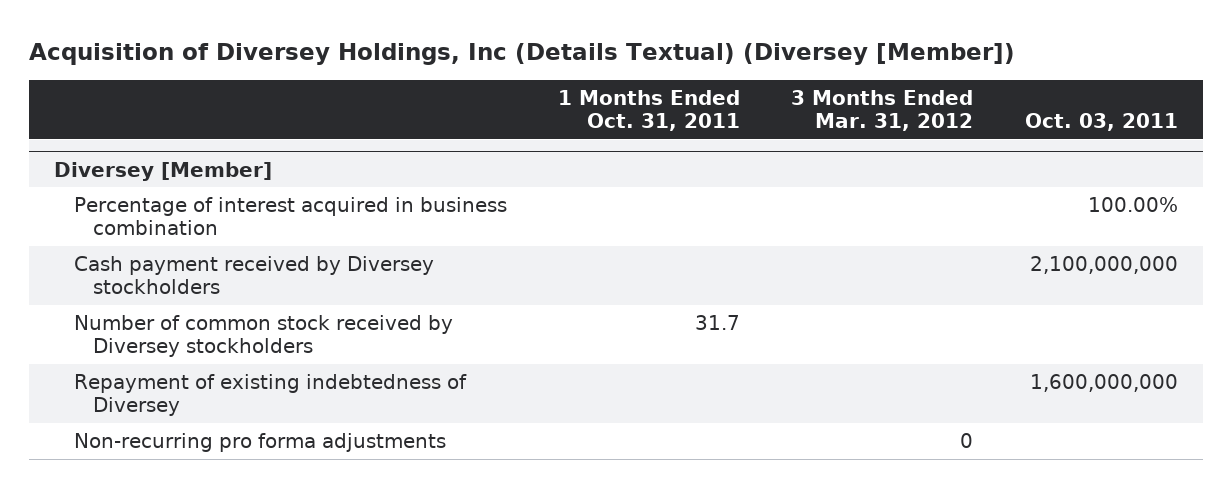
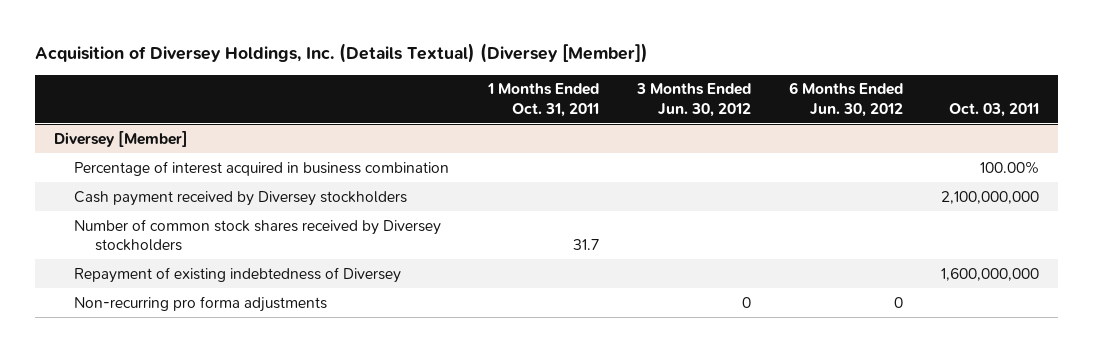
[28,42,1015,65] Acquisition of Diversey Holdings, Inc (Details Textual) (Diversey [Member]) -> [35,43,649,64] Acquisition of Diversey Holdings, Inc. (Details Textual) (Diversey [Member])
[791,90,974,132] 3 Months Ended Mar. 31, 2012 -> none
none -> [635,83,751,117] 3 Months Ended Jun. 30, 2012
none -> [789,82,904,117] 6 Months Ended Jun. 30, 2012
[73,315,453,358] Number of common stock received by Diversey stockholders -> [74,218,442,252] Number of common stock shares received by Diversey stockholders

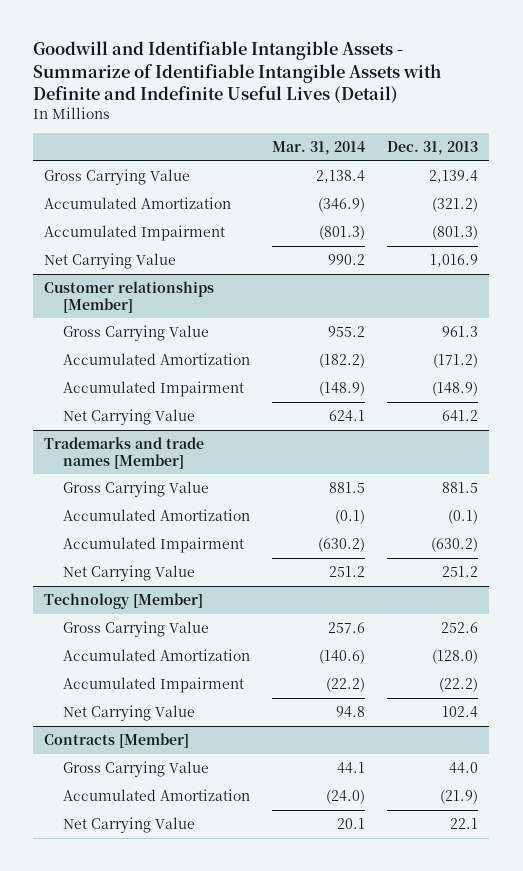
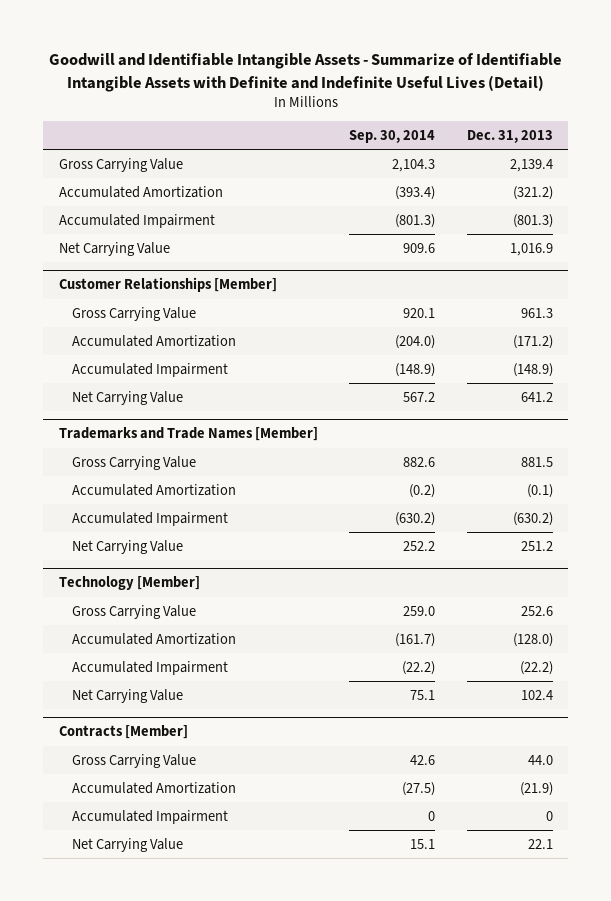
[271,141,365,156] Mar. 31, 2014 -> none
none -> [349,130,436,144] Sep. 30, 2014
[44,281,215,313] Customer relationships [Member] -> [58,277,277,293] Customer Relationships [Member]
[44,437,205,469] Trademarks and trade names [Member] -> [58,427,318,442] Trademarks and Trade Names [Member]
none -> [72,809,229,824] Accumulated Impairment

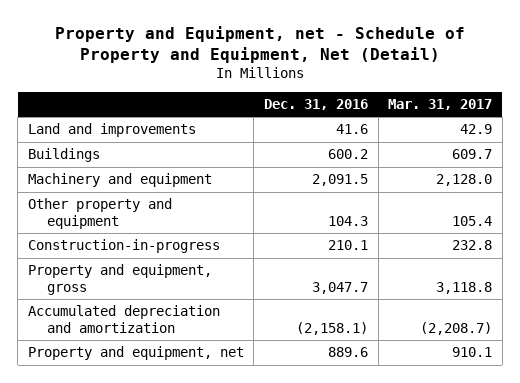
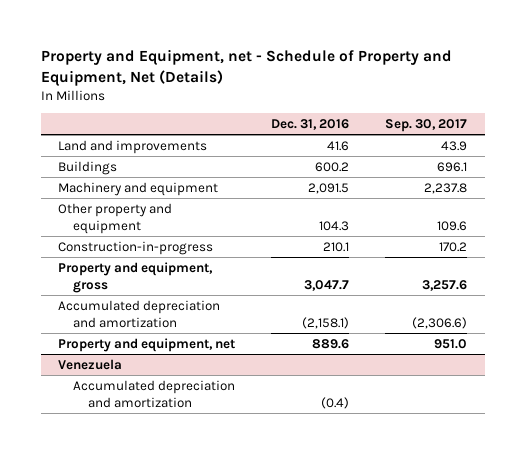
[55,25,466,63] Property and Equipment, net - Schedule of Property and Equipment, Net (Detail) -> [40,49,452,86] Property and Equipment, net - Schedule of Property and Equipment, Net (Details)
[388,99,493,111] Mar. 31, 2017 -> none
none -> [384,119,467,133] Sep. 30, 2017
none -> [58,358,123,370] Venezuela
none -> [73,379,236,408] Accumulated depreciation and amortization

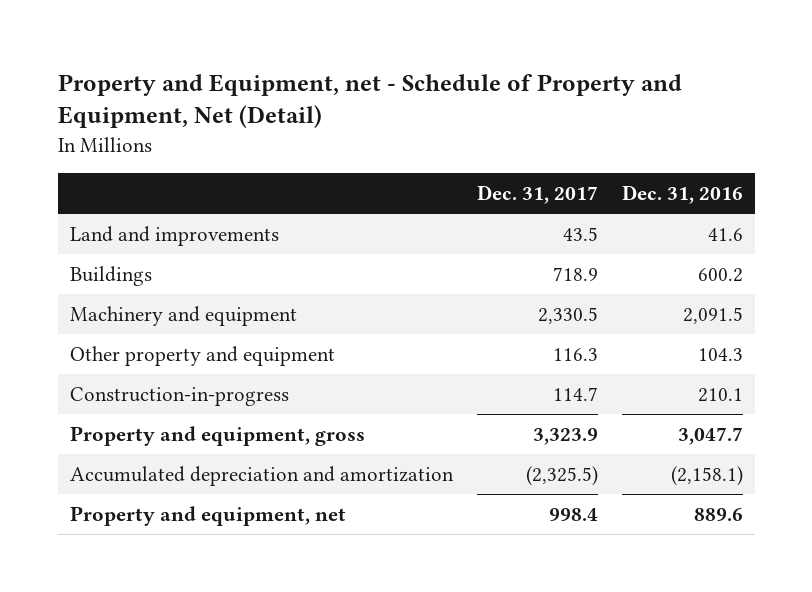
[40,49,452,86] Property and Equipment, net - Schedule of Property and Equipment, Net (Details) -> [57,73,682,129] Property and Equipment, net - Schedule of Property and Equipment, Net (Detail)
[384,119,467,133] Sep. 30, 2017 -> none
none -> [476,185,598,205] Dec. 31, 2017
[58,358,123,370] Venezuela -> none
[73,379,236,408] Accumulated depreciation and amortization -> none

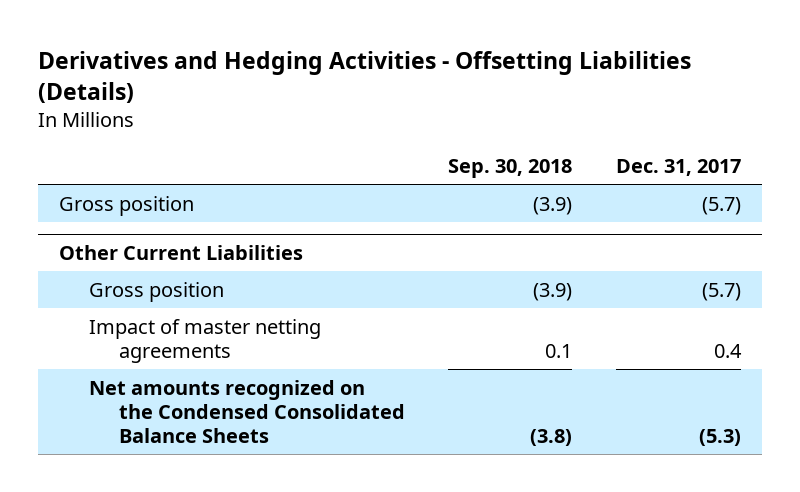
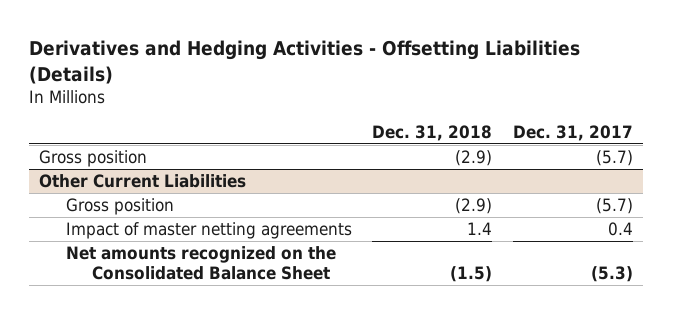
[448,159,573,179] Sep. 30, 2018 -> none
none -> [372,124,493,141] Dec. 31, 2018
[89,379,406,444] Net amounts recognized on the Condensed Consolidated Balance Sheets -> [65,245,336,280] Net amounts recognized on the Consolidated Balance Sheet

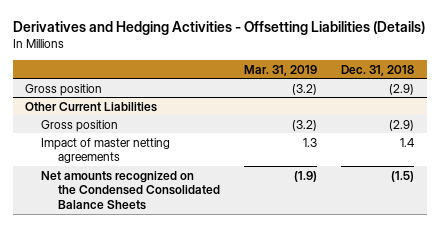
[513,124,634,141] Dec. 31, 2017 -> none
none -> [244,64,318,76] Mar. 31, 2019
[65,245,336,280] Net amounts recognized on the Consolidated Balance Sheet -> [41,170,220,211] Net amounts recognized on the Condensed Consolidated Balance Sheets

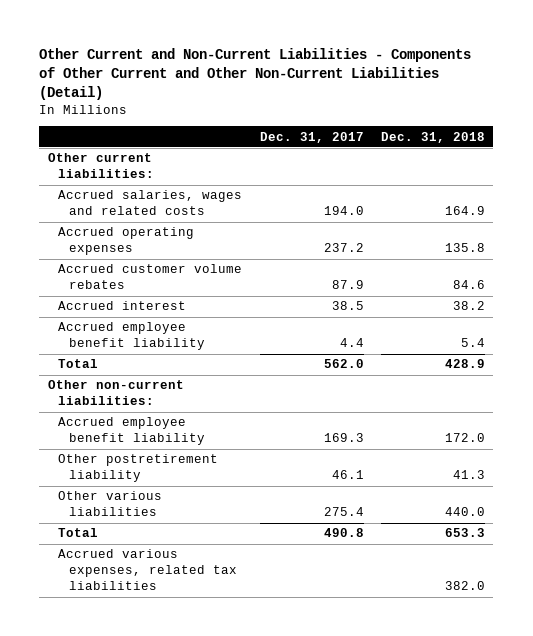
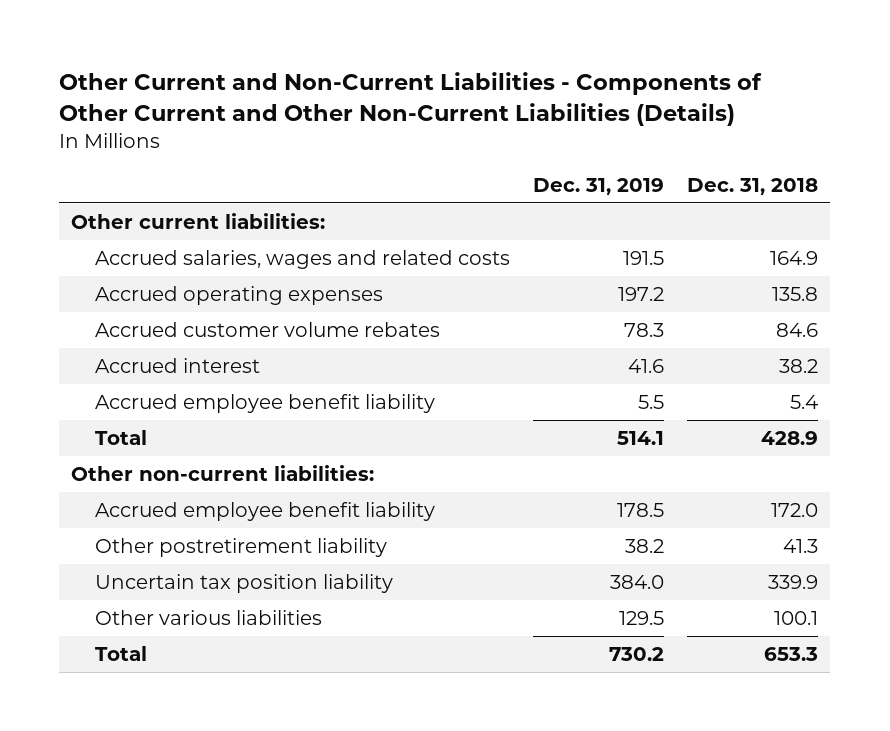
[39,47,472,101] Other Current and Non-Current Liabilities - Components of Other Current and Other Non-Current Liabilities (Detail) -> [59,72,763,126] Other Current and Non-Current Liabilities - Components of Other Current and Other Non-Current Liabilities (Details)
[259,131,364,143] Dec. 31, 2017 -> none
none -> [533,178,665,196] Dec. 31, 2019
none -> [94,573,393,593] Uncertain tax position liability
[444,507,485,517] 440.0 -> [774,610,819,625] 100.1
[58,549,237,591] Accrued various expenses, related tax liabilities -> none

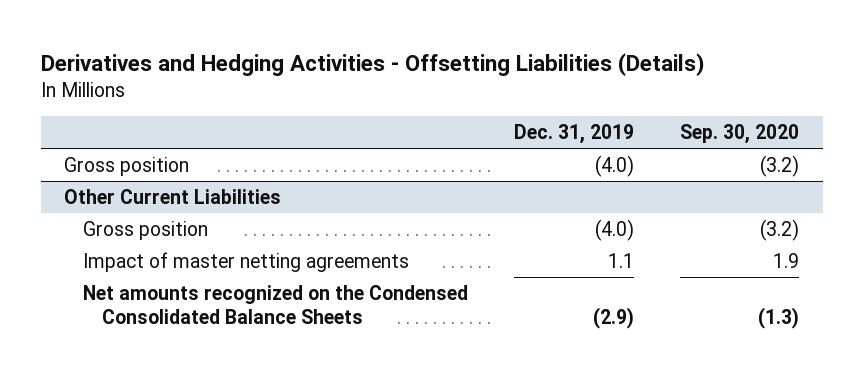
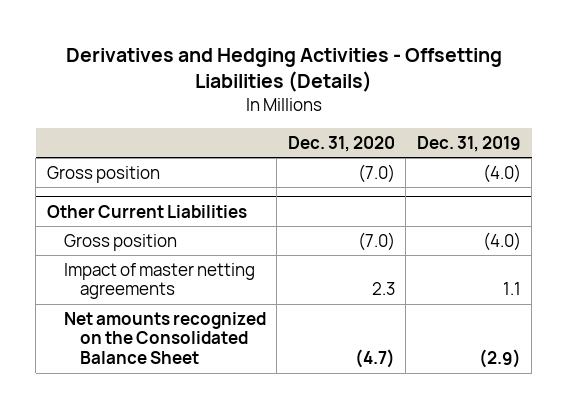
[680,124,800,145] Sep. 30, 2020 -> none
none -> [287,135,395,152] Dec. 31, 2020
[82,284,468,325] Net amounts recognized on the Condensed Consolidated Balance Sheets -> [63,311,266,365] Net amounts recognized on the Consolidated Balance Sheet

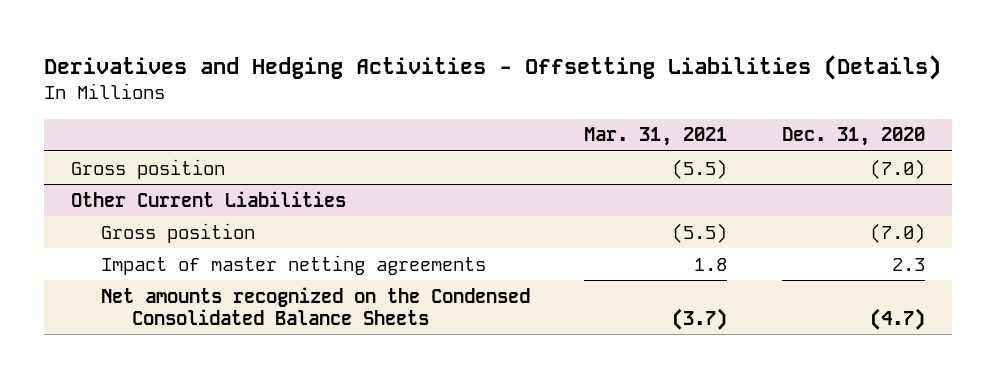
[416,135,521,152] Dec. 31, 2019 -> none
none -> [584,127,728,147] Mar. 31, 2021
[63,311,266,365] Net amounts recognized on the Consolidated Balance Sheet -> [101,286,531,326] Net amounts recognized on the Condensed Consolidated Balance Sheets

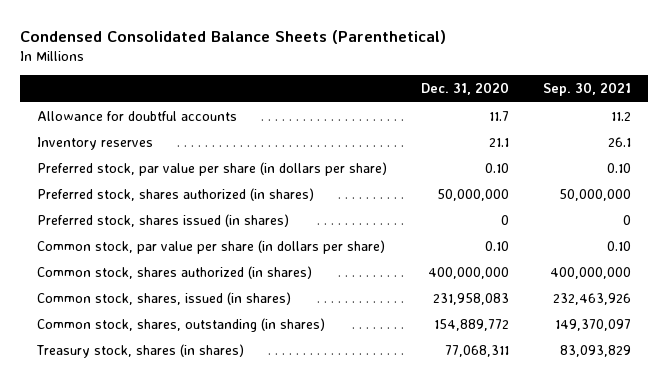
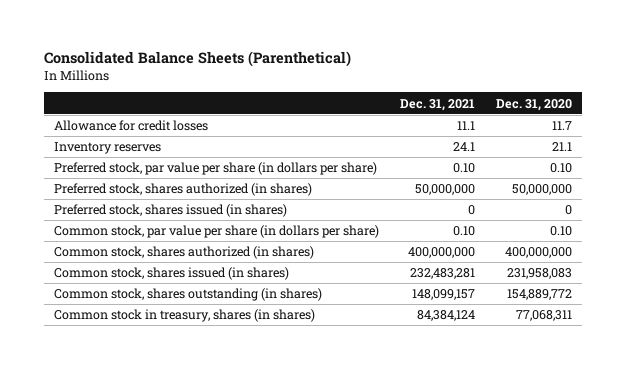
[20,30,447,45] Condensed Consolidated Balance Sheets (Parenthetical) -> [43,50,351,67] Consolidated Balance Sheets (Parenthetical)
[542,82,631,97] Sep. 30, 2021 -> none
none -> [399,98,475,111] Dec. 31, 2021
[37,110,238,121] Allowance for doubtful accounts -> [53,120,208,132] Allowance for credit losses
[37,291,292,305] Common stock, shares, issued (in shares) -> [53,267,289,281] Common stock, shares issued (in shares)
[37,317,326,332] Common stock, shares, outstanding (in shares) -> [53,288,322,302] Common stock, shares outstanding (in shares)
[36,343,245,358] Treasury stock, shares (in shares) -> [53,309,315,323] Common stock in treasury, shares (in shares)

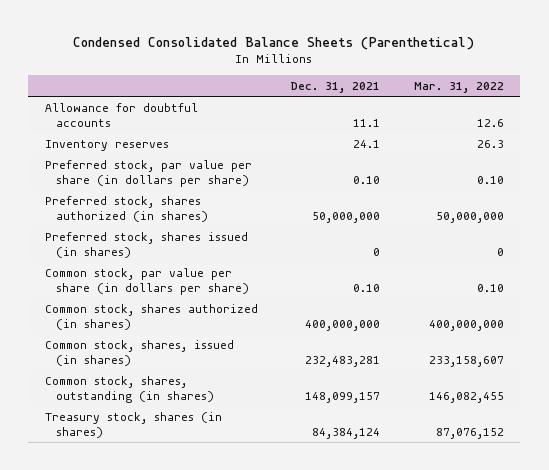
[43,50,351,67] Consolidated Balance Sheets (Parenthetical) -> [73,36,475,50] Condensed Consolidated Balance Sheets (Parenthetical)
[495,98,572,111] Dec. 31, 2020 -> none
none -> [413,81,504,93] Mar. 31, 2022
[53,120,208,132] Allowance for credit losses -> [44,102,198,127] Allowance for doubtful accounts
[53,267,289,281] Common stock, shares issued (in shares) -> [44,339,234,366] Common stock, shares, issued (in shares)
[53,288,322,302] Common stock, shares outstanding (in shares) -> [44,375,215,403] Common stock, shares, outstanding (in shares)
[53,309,315,323] Common stock in treasury, shares (in shares) -> [44,411,222,438] Treasury stock, shares (in shares)

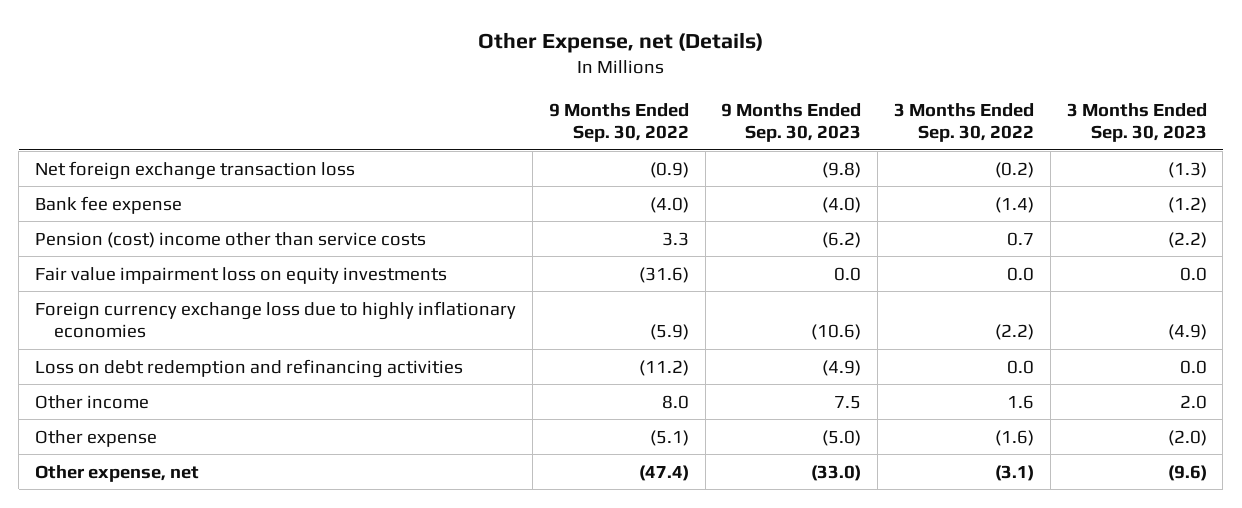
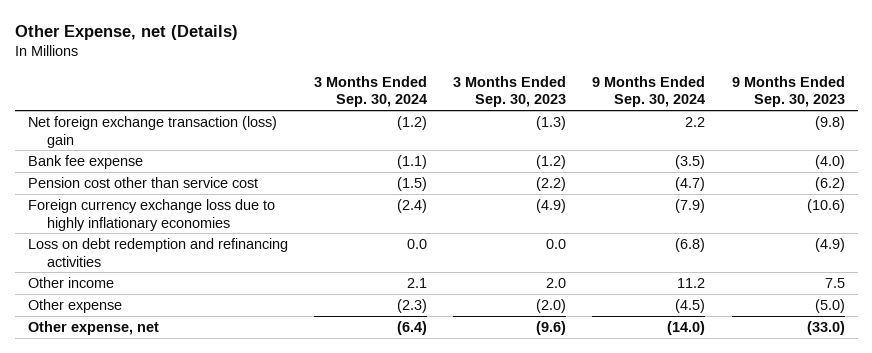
[548,102,689,143] 9 Months Ended Sep. 30, 2022 -> none
[894,102,1035,143] 3 Months Ended Sep. 30, 2022 -> none
none -> [313,75,427,108] 3 Months Ended Sep. 30, 2024
none -> [592,75,706,108] 9 Months Ended Sep. 30, 2024
[35,160,356,180] Net foreign exchange transaction loss -> [27,115,277,148] Net foreign exchange transaction (loss) gain
[35,266,448,284] Fair value impairment loss on equity investments -> none
[35,231,427,248] Pension (cost) income other than service costs -> [27,176,258,188] Pension cost other than service cost

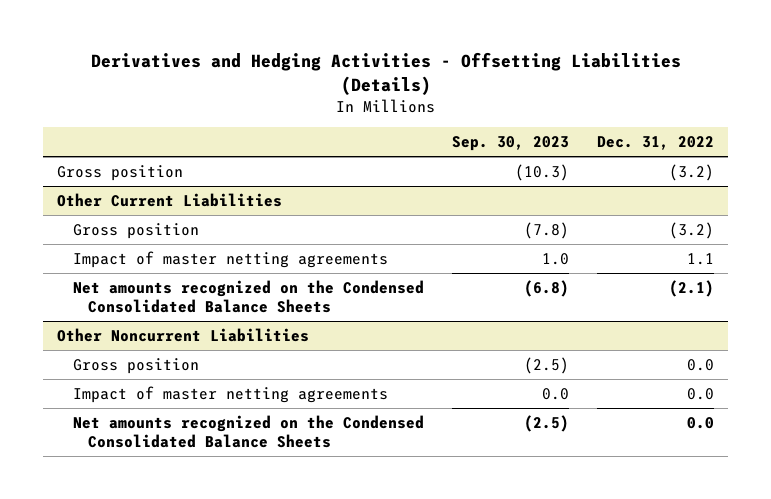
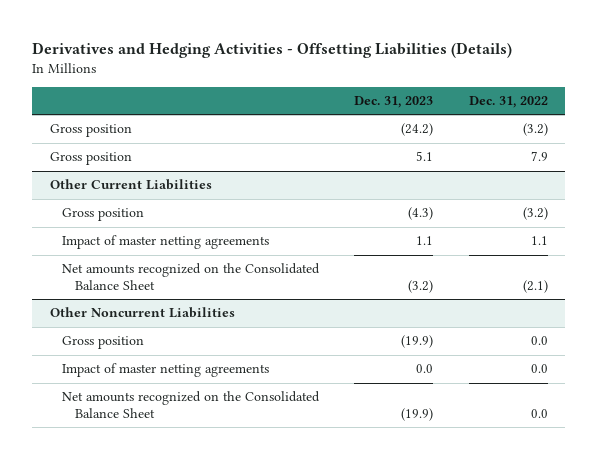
[451,135,569,151] Sep. 30, 2023 -> none
none -> [354,96,434,109] Dec. 31, 2023
none -> [49,152,132,166] Gross position
[72,279,424,314] Net amounts recognized on the Condensed Consolidated Balance Sheets -> [62,263,321,291] Net amounts recognized on the Consolidated Balance Sheet
[72,414,424,449] Net amounts recognized on the Condensed Consolidated Balance Sheets -> [62,391,321,419] Net amounts recognized on the Consolidated Balance Sheet

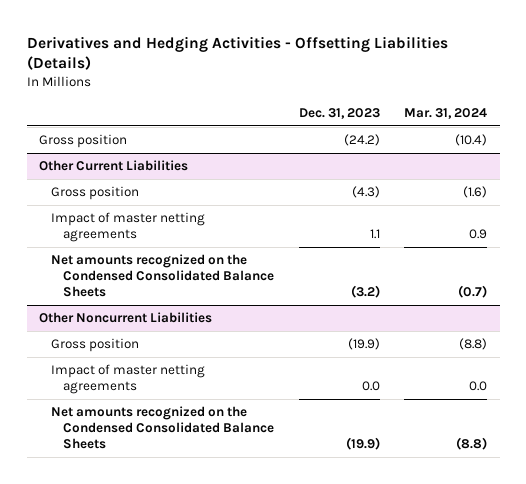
[468,96,548,109] Dec. 31, 2022 -> none
none -> [404,107,488,119] Mar. 31, 2024
[49,152,132,166] Gross position -> none
[62,263,321,291] Net amounts recognized on the Consolidated Balance Sheet -> [51,254,275,297] Net amounts recognized on the Condensed Consolidated Balance Sheets
[62,391,321,419] Net amounts recognized on the Consolidated Balance Sheet -> [51,406,275,449] Net amounts recognized on the Condensed Consolidated Balance Sheets

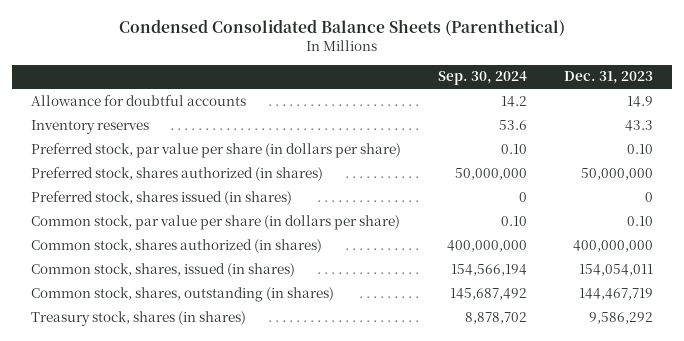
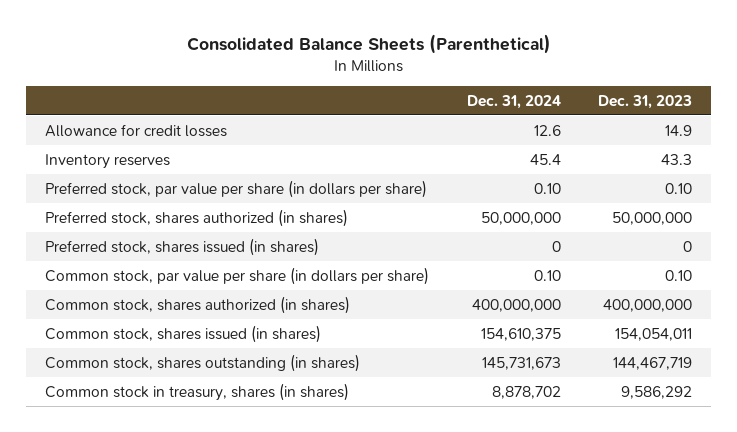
[119,18,566,36] Condensed Consolidated Balance Sheets (Parenthetical) -> [186,34,551,55] Consolidated Balance Sheets (Parenthetical)
[438,71,528,86] Sep. 30, 2024 -> none
none -> [466,94,561,109] Dec. 31, 2024
[30,94,246,106] Allowance for doubtful accounts -> [45,123,228,137] Allowance for credit losses
[30,262,295,277] Common stock, shares, issued (in shares) -> [45,324,322,343] Common stock, shares issued (in shares)
[30,286,334,302] Common stock, shares, outstanding (in shares) -> [45,353,361,372] Common stock, shares outstanding (in shares)
[30,310,246,326] Treasury stock, shares (in shares) -> [45,382,350,401] Common stock in treasury, shares (in shares)

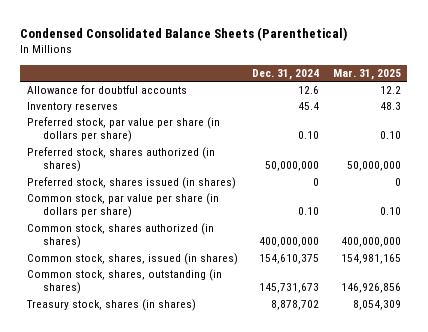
[186,34,551,55] Consolidated Balance Sheets (Parenthetical) -> [20,27,348,42] Condensed Consolidated Balance Sheets (Parenthetical)
[598,94,693,109] Dec. 31, 2023 -> none
none -> [332,68,401,80] Mar. 31, 2025
[45,123,228,137] Allowance for credit losses -> [27,85,188,95] Allowance for doubtful accounts
[45,324,322,343] Common stock, shares issued (in shares) -> [27,253,239,266] Common stock, shares, issued (in shares)
[45,353,361,372] Common stock, shares outstanding (in shares) -> [27,269,223,295] Common stock, shares, outstanding (in shares)
[45,382,350,401] Common stock in treasury, shares (in shares) -> [26,299,197,312] Treasury stock, shares (in shares)

